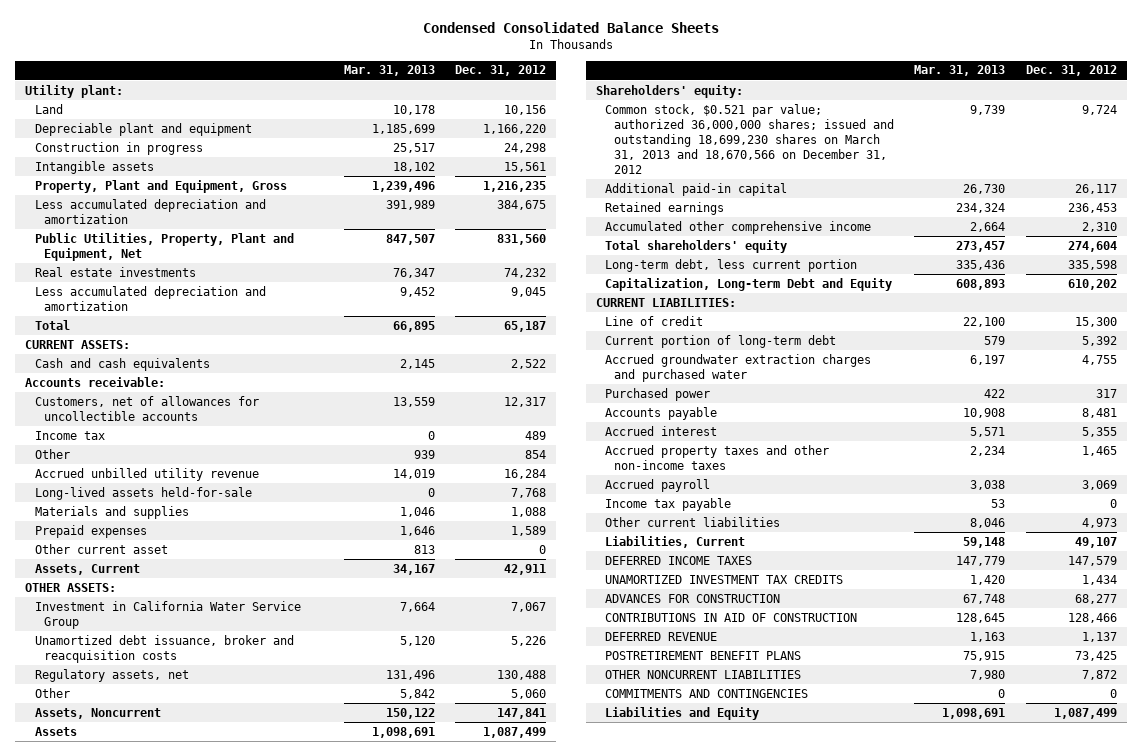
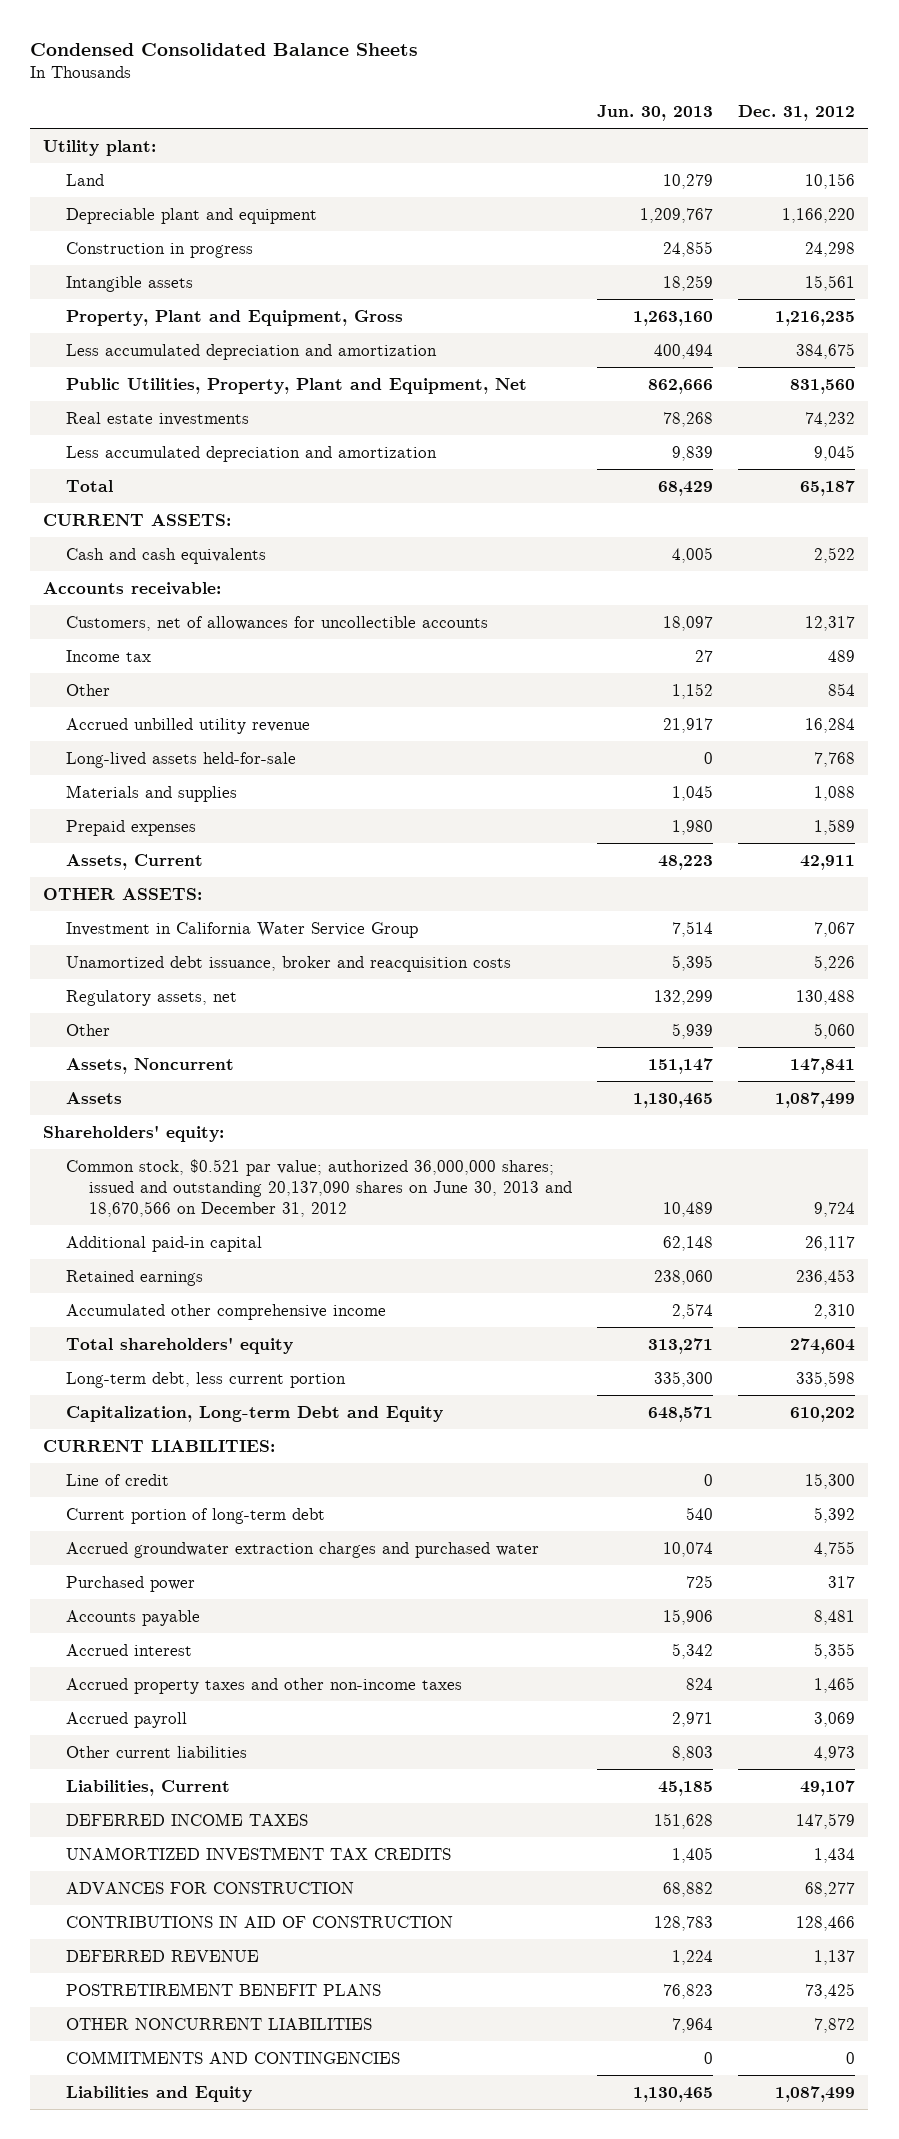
[344,65,436,77] Mar. 31, 2013 -> none
none -> [597,105,714,122] Jun. 30, 2013
[34,543,168,554] Other current asset -> none
[604,103,895,175] Common stock, $0.521 par value; authorized 36,000,000 shares; issued and outstanding 18,699,230 shares on March 31, 2013 and 18,670,566 on December 31, 2012 -> [65,1158,572,1218] Common stock, $0.521 par value; authorized 36,000,000 shares; issued and outstanding 20,137,090 shares on June 30, 2013 and 18,670,566 on December 31, 2012
[604,497,731,511] Income tax payable -> none

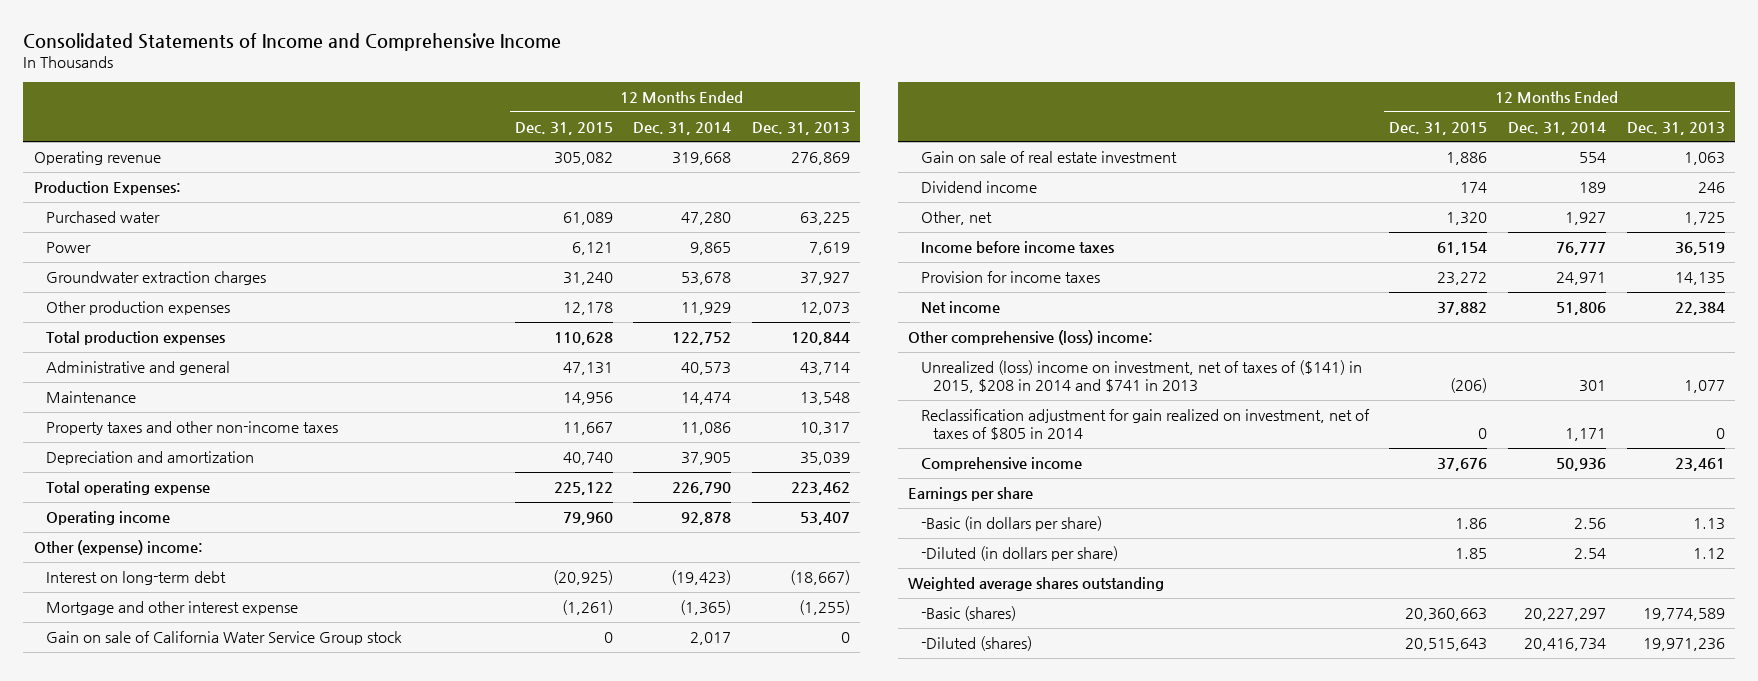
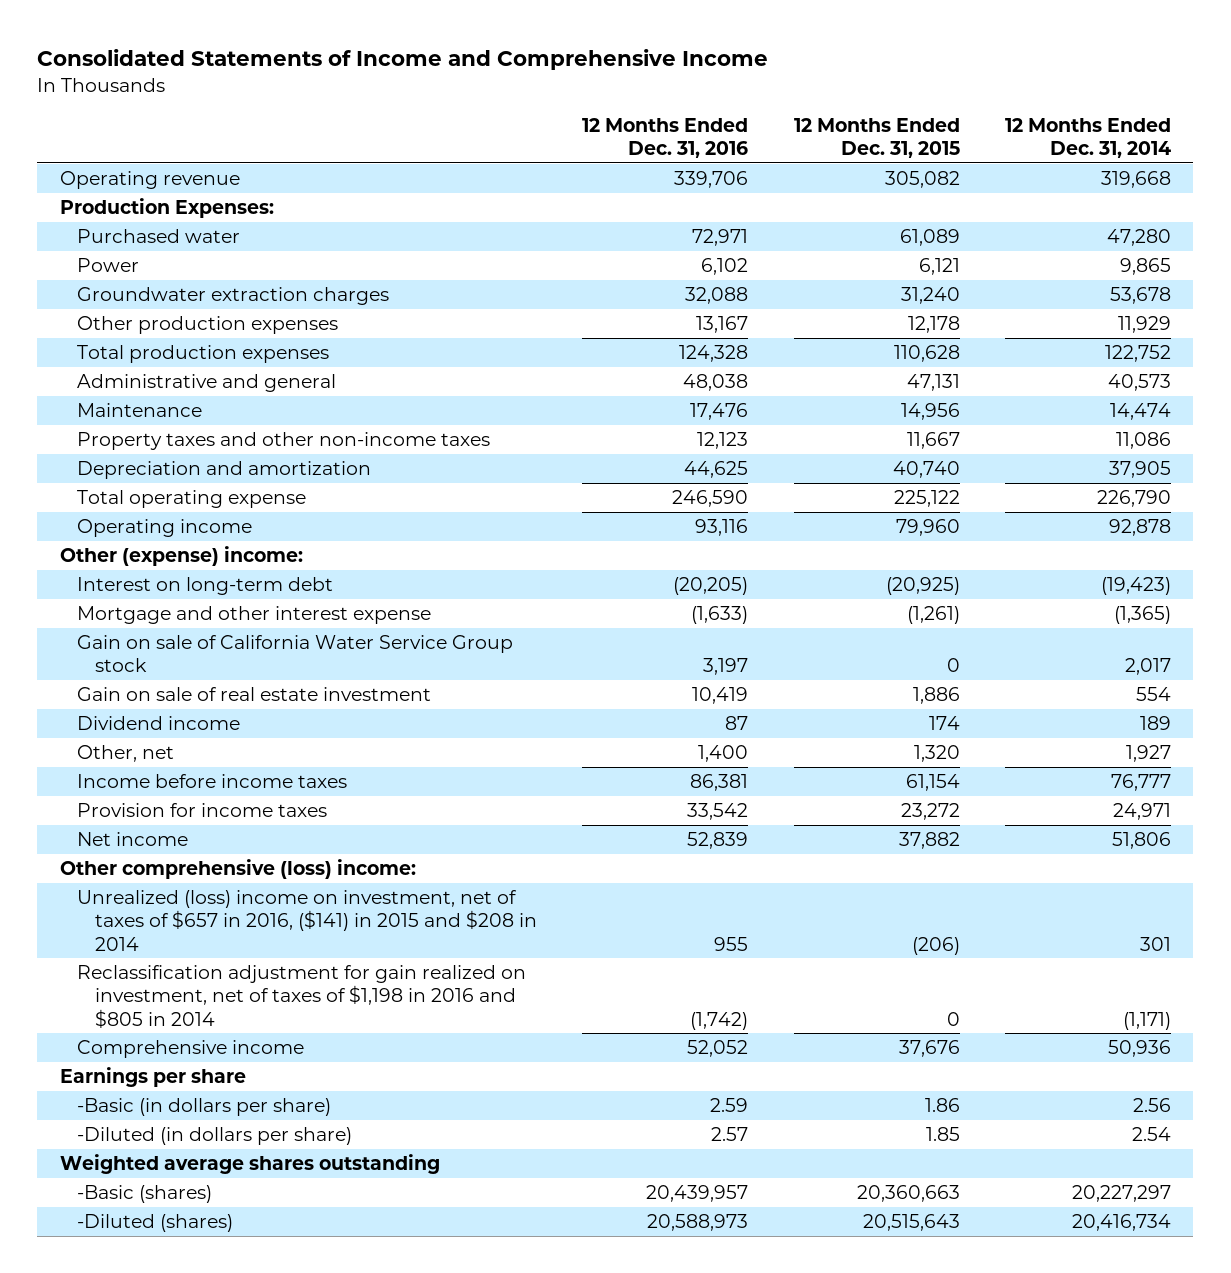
[752,121,851,135] Dec. 31, 2013 -> none
none -> [582,117,749,159] 12 Months Ended Dec. 31, 2016
[920,360,1362,394] Unrealized (loss) income on investment, net of taxes of ($141) in 2015, $208 in 2014 and $741 in 2013 -> [77,889,537,951] Unrealized (loss) income on investment, net of taxes of $657 in 2016, ($141) in 2015 and $208 in 2014
[920,409,1370,441] Reclassification adjustment for gain realized on investment, net of taxes of $805 in 2014 -> [77,964,527,1028] Reclassification adjustment for gain realized on investment, net of taxes of $1,198 in 2016 and $805 in 2014
[1565,428,1607,442] 1,171 -> [1122,1011,1171,1030] (1,171)

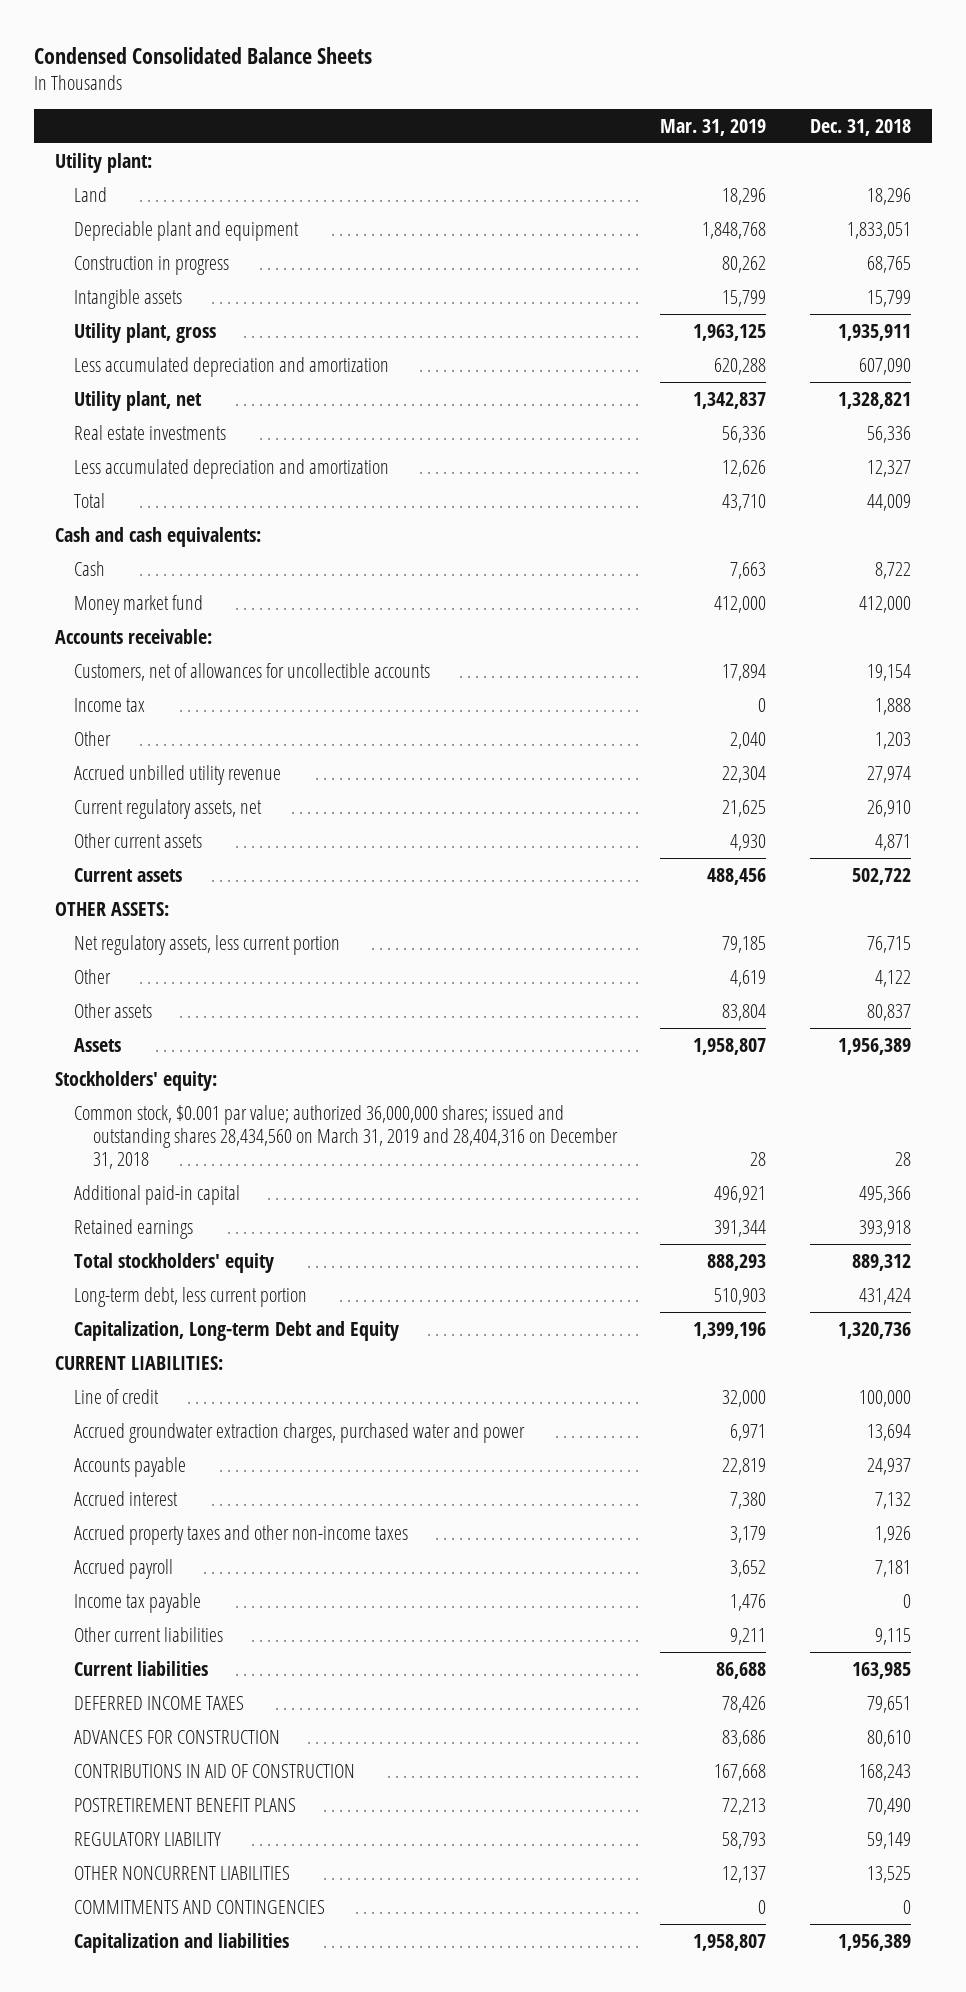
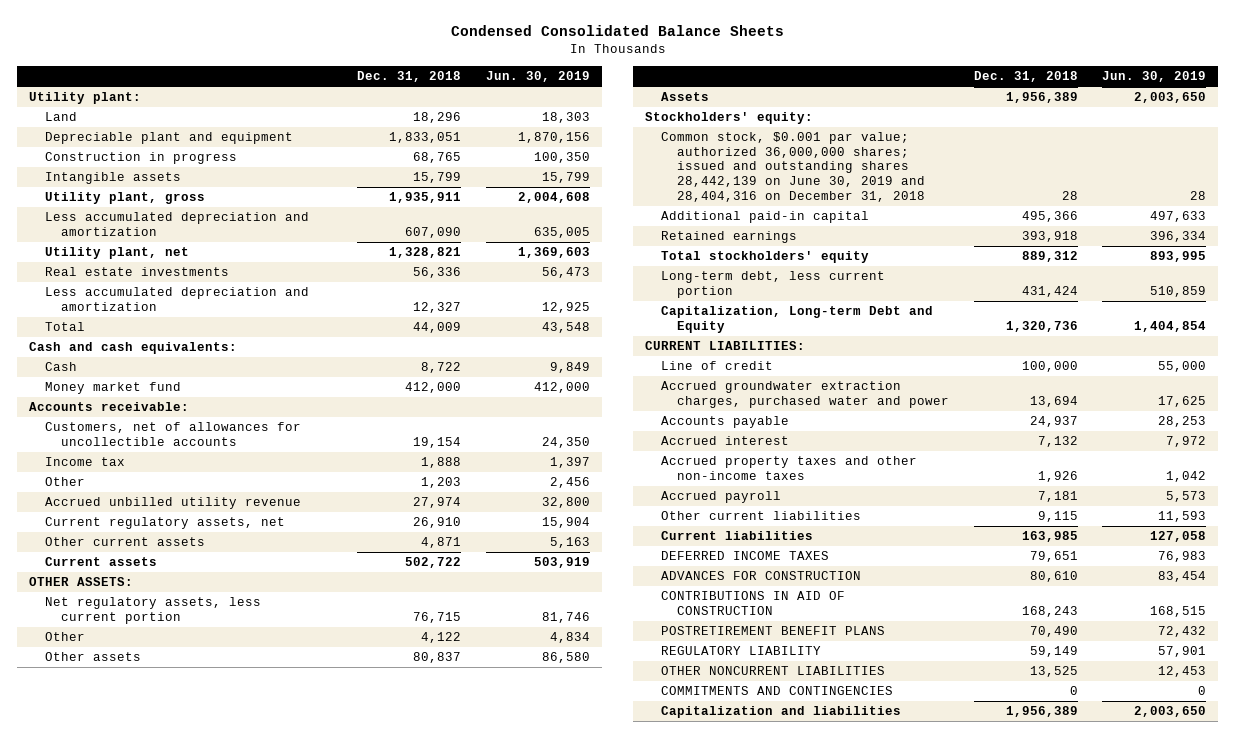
[660,118,767,136] Mar. 31, 2019 -> none
none -> [485,71,590,83] Jun. 30, 2019
[74,1104,619,1170] Common stock, $0.001 par value; authorized 36,000,000 shares; issued and outstanding shares 28,434,560 on March 31, 2019 and 28,404,316 on December 31, 2018 -> [661,132,926,202] Common stock, $0.001 par value; authorized 36,000,000 shares; issued and outstanding shares 28,442,139 on June 30, 2019 and 28,404,316 on December 31, 2018
[74,1592,202,1613] Income tax payable -> none

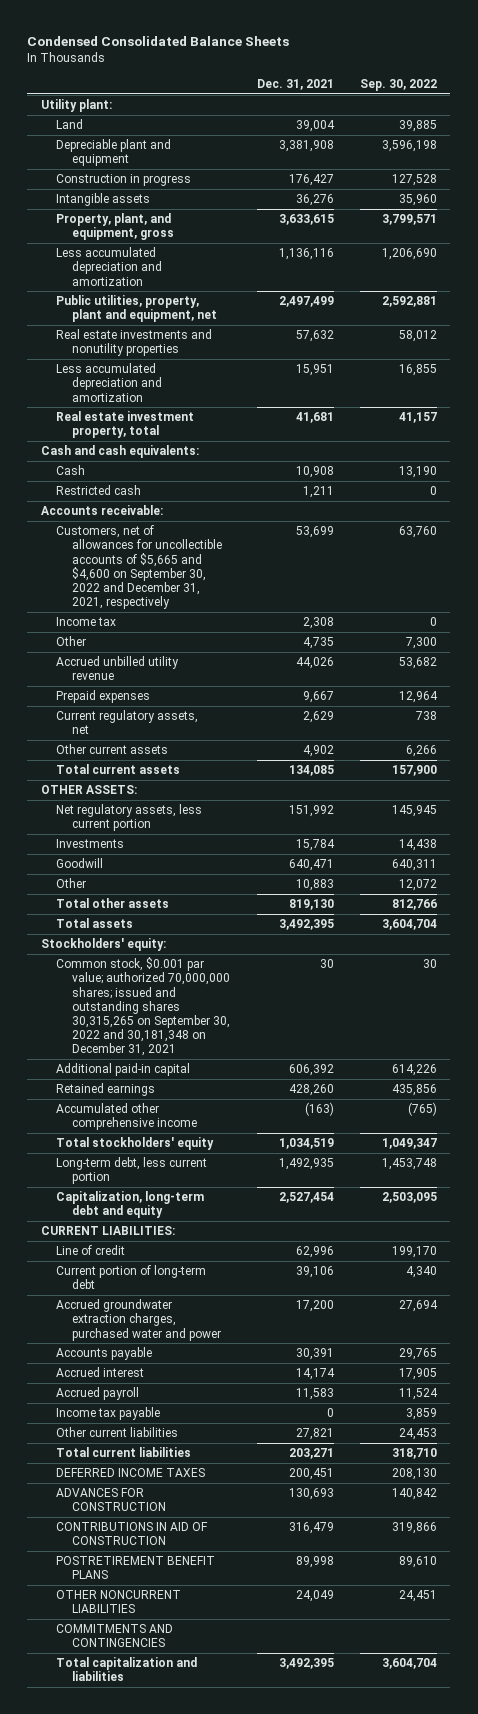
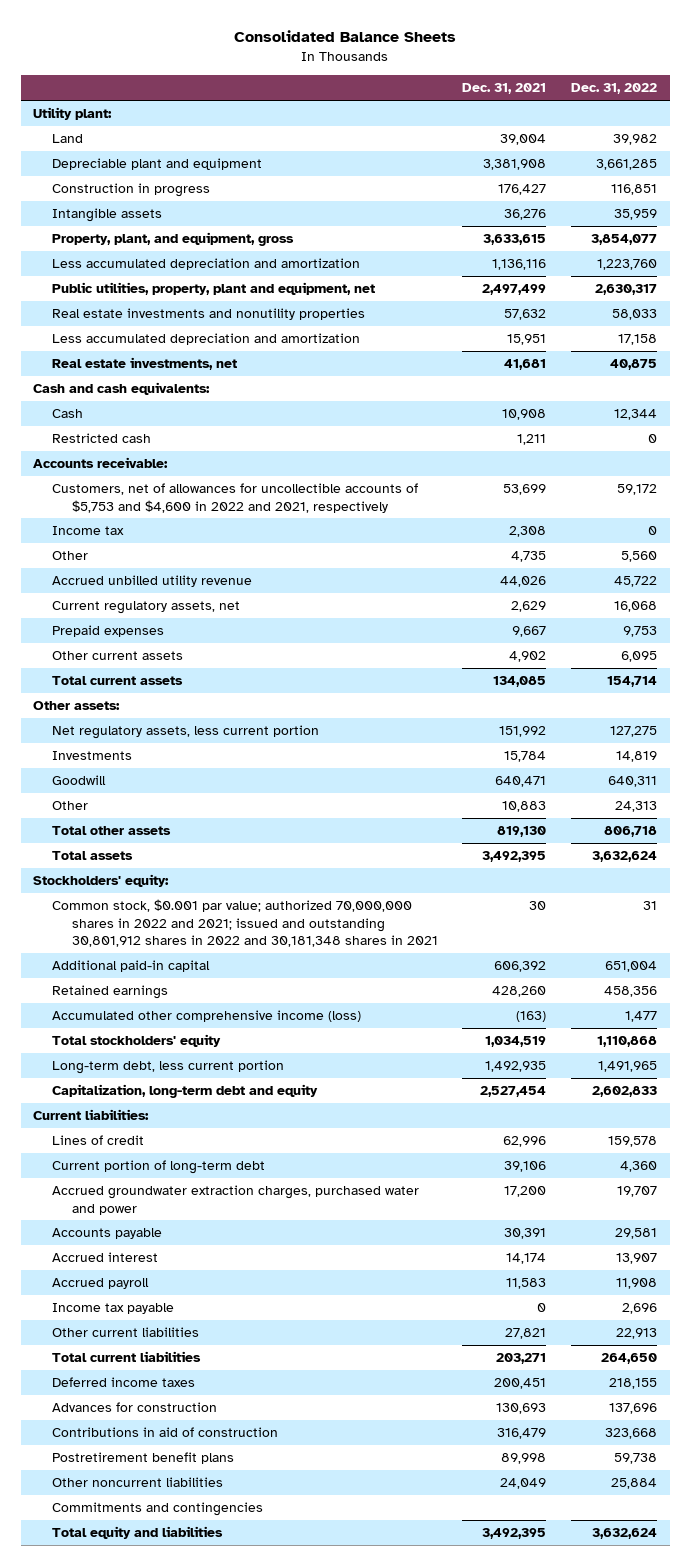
[27,35,290,46] Condensed Consolidated Balance Sheets -> [234,30,457,43] Consolidated Balance Sheets
[360,79,438,92] Sep. 30, 2022 -> none
none -> [571,83,658,95] Dec. 31, 2022
[56,411,195,439] Real estate investment property, total -> [52,357,238,371] Real estate investments, net
[56,525,223,610] Customers, net of allowances for uncollectible accounts of $5,665 and $4,600 on September 30, 2022 and December 31, 2021, respectively -> [52,483,419,513] Customers, net of allowances for uncollectible accounts of $5,753 and $4,600 in 2022 and 2021, respectively
[56,690,151,704] Prepaid expenses -> [52,625,165,638] Prepaid expenses
[40,785,137,795] OTHER ASSETS: -> [33,701,121,711] Other assets:
[56,957,231,1057] Common stock, $0.001 par value; authorized 70,000,000 shares; issued and outstanding shares 30,315,265 on September 30, 2022 and 30,181,348 on December 31, 2021 -> [52,899,438,947] Common stock, $0.001 par value; authorized 70,000,000 shares in 2022 and 2021; issued and outstanding 30,801,912 shares in 2022 and 30,181,348 shares in 2021
[56,1103,198,1131] Accumulated other comprehensive income -> [52,1010,362,1023] Accumulated other comprehensive income (loss)
[40,1226,175,1236] CURRENT LIABILITIES: -> [33,1109,150,1121] Current liabilities:
[56,1245,126,1256] Line of credit -> [52,1135,145,1146] Lines of credit
[56,1468,206,1478] DEFERRED INCOME TAXES -> [52,1377,196,1388] Deferred income taxes
[56,1488,167,1512] ADVANCES FOR CONSTRUCTION -> [52,1402,218,1413] Advances for construction
[56,1522,209,1546] CONTRIBUTIONS IN AID OF CONSTRUCTION -> [52,1427,279,1438] Contributions in aid of construction
[56,1556,216,1580] POSTRETIREMENT BENEFIT PLANS -> [52,1452,235,1465] Postretirement benefit plans
[56,1590,182,1614] OTHER NONCURRENT LIABILITIES -> [52,1477,224,1488] Other noncurrent liabilities
[56,1624,174,1648] COMMITMENTS AND CONTINGENCIES -> [52,1502,264,1517] Commitments and contingencies
[56,1657,198,1682] Total capitalization and liabilities -> [52,1526,224,1540] Total equity and liabilities

